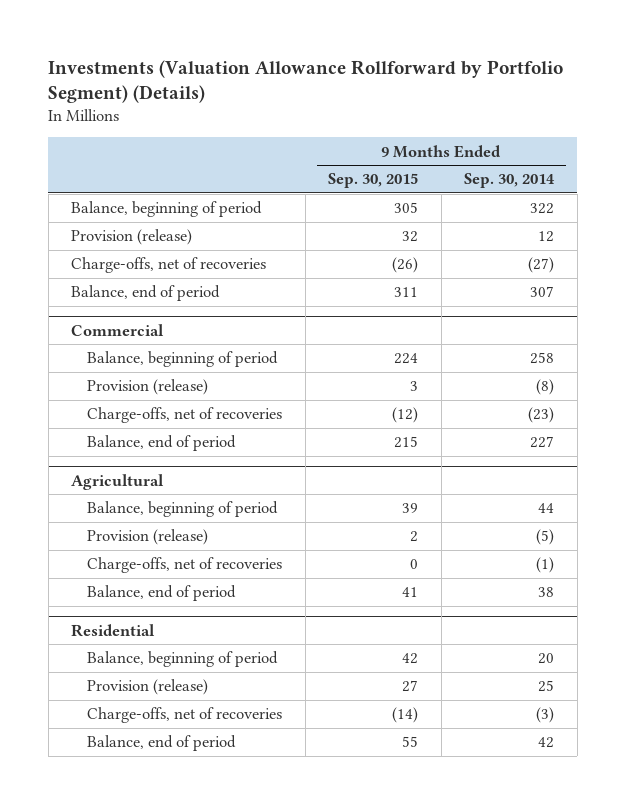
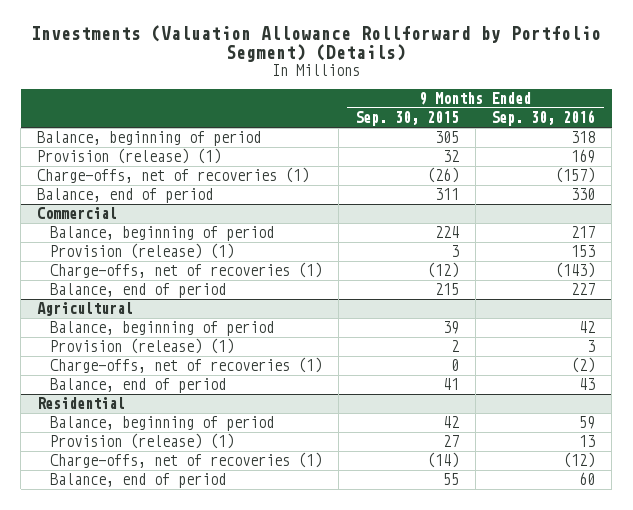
[464,173,556,189] Sep. 30, 2014 -> none
none -> [491,110,596,127] Sep. 30, 2016
[71,229,193,246] Provision (release) -> [37,148,222,165] Provision (release) (1)
[71,257,267,274] Charge-offs, net of recoveries -> [37,167,310,184] Charge-offs, net of recoveries (1)
[87,379,209,396] Provision (release) -> [50,243,235,260] Provision (release) (1)
[87,407,283,424] Charge-offs, net of recoveries -> [50,262,323,279] Charge-offs, net of recoveries (1)
[87,529,209,546] Provision (release) -> [50,338,235,355] Provision (release) (1)
[87,557,283,574] Charge-offs, net of recoveries -> [50,357,323,374] Charge-offs, net of recoveries (1)
[87,679,209,696] Provision (release) -> [50,433,235,450] Provision (release) (1)
[87,707,283,724] Charge-offs, net of recoveries -> [50,452,323,469] Charge-offs, net of recoveries (1)

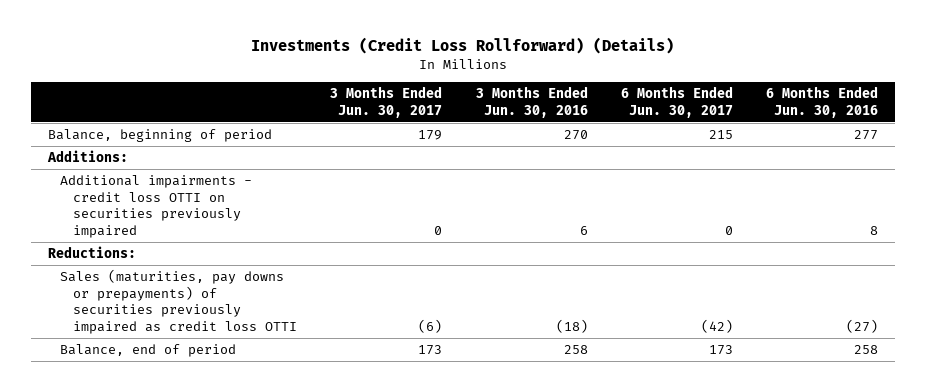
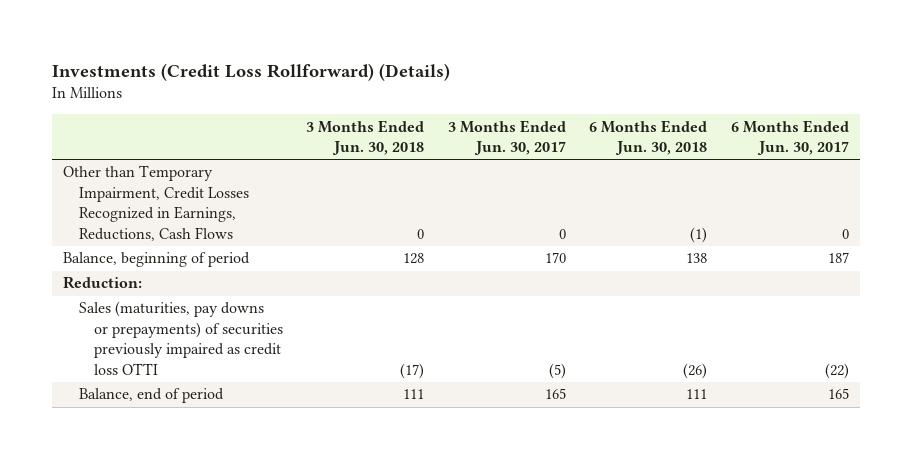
[475,86,588,118] 3 Months Ended Jun. 30, 2016 -> none
[766,86,879,118] 6 Months Ended Jun. 30, 2016 -> none
none -> [306,119,425,156] 3 Months Ended Jun. 30, 2018
none -> [589,119,708,156] 6 Months Ended Jun. 30, 2018
[46,150,128,163] Additions: -> none
[60,175,253,238] Additional impairments - credit loss OTTI on securities previously impaired -> none
none -> [63,165,249,241] Other than Temporary Impairment, Credit Losses Recognized in Earnings, Reductions, Cash Flows
[418,130,443,141] 179 -> [544,252,566,264] 170
[708,130,733,140] 215 -> [827,252,849,264] 187
[47,246,136,259] Reductions: -> [63,276,143,290] Reduction:
[418,318,443,333] (6) -> [548,362,566,379] (5)
[700,318,733,333] (42) -> [824,362,849,379] (22)
[418,345,443,356] 173 -> [544,388,566,400] 165
[708,345,733,356] 173 -> [827,388,849,400] 165

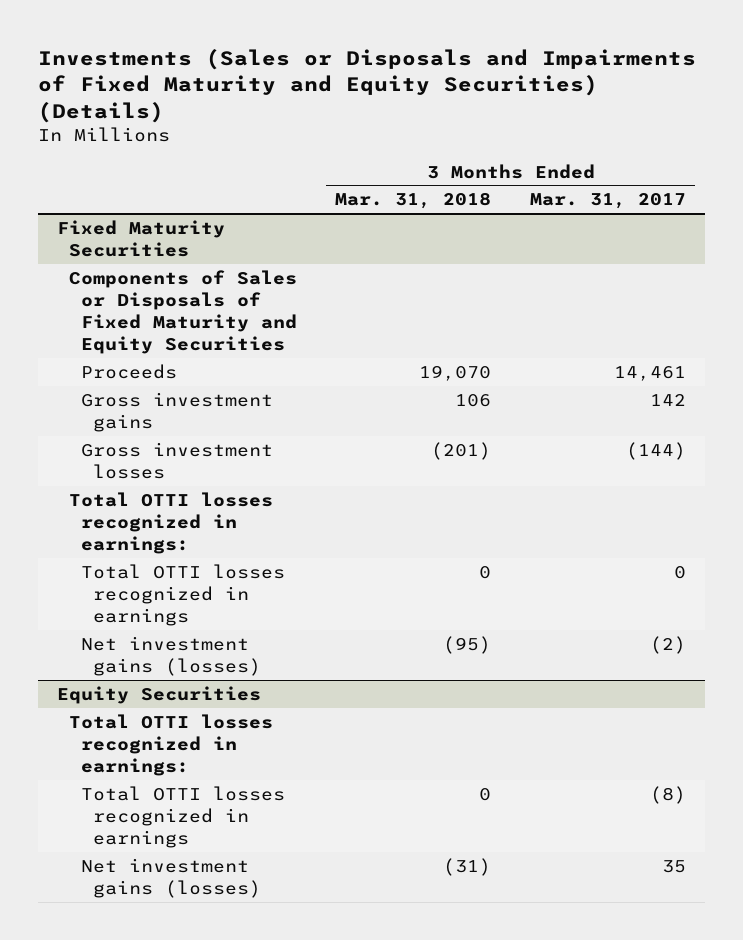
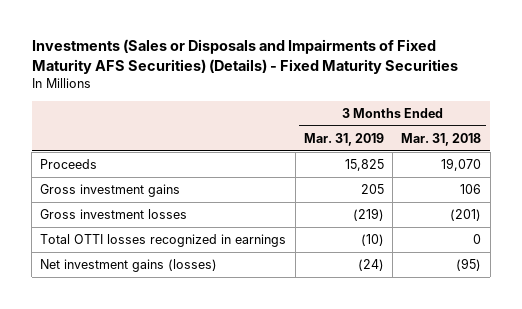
[38,48,697,123] Investments (Sales or Disposals and Impairments of Fixed Maturity and Equity Securities) (Details) -> [31,39,458,75] Investments (Sales or Disposals and Impairments of Fixed Maturity AFS Securities) (Details) - Fixed Maturity Securities
[529,193,686,210] Mar. 31, 2017 -> none
none -> [303,132,384,146] Mar. 31, 2019
[57,219,226,257] Fixed Maturity Securities -> none
[69,269,298,355] Components of Sales or Disposals of Fixed Maturity and Equity Securities -> none
[69,491,274,555] Total OTTI losses recognized in earnings: -> none
[57,685,262,704] Equity Securities -> none
[69,713,274,777] Total OTTI losses recognized in earnings: -> none
[81,785,286,849] Total OTTI losses recognized in earnings -> none
[81,857,262,898] Net investment gains (losses) -> none

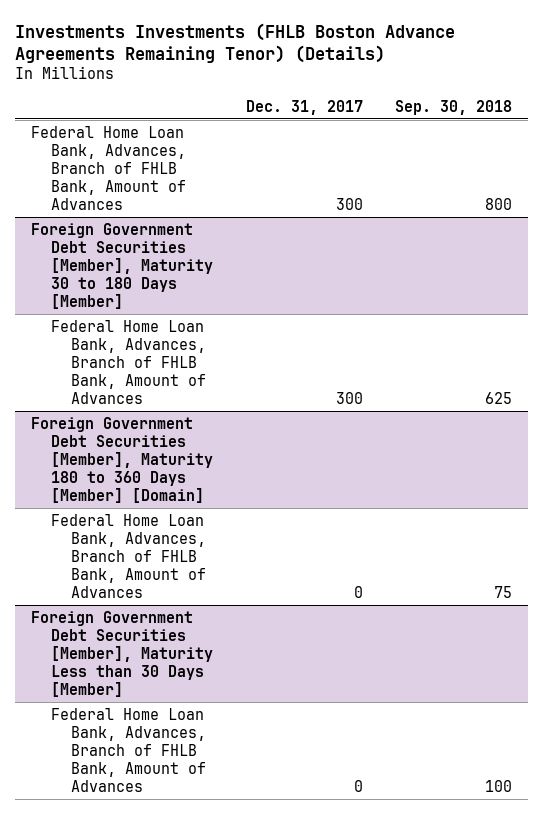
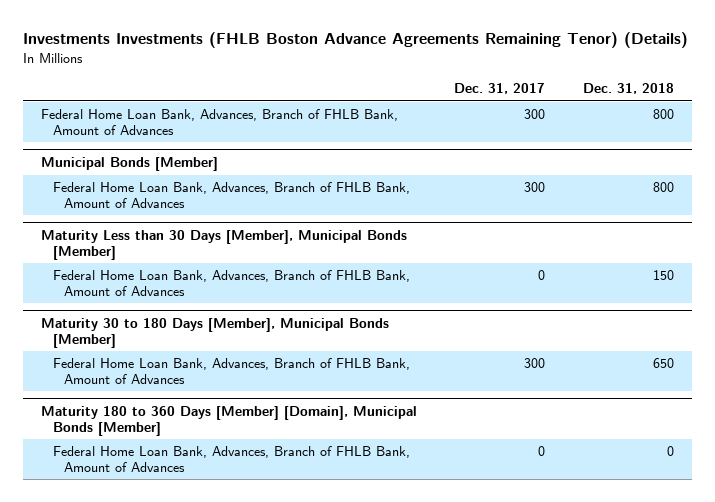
[395,99,513,115] Sep. 30, 2018 -> none
none -> [582,83,674,95] Dec. 31, 2018
[31,222,214,310] Foreign Government Debt Securities [Member], Maturity 30 to 180 Days [Member] -> none
none -> [41,157,219,172] Municipal Bonds [Member]
[31,416,214,504] Foreign Government Debt Securities [Member], Maturity 180 to 360 Days [Member] [Domain] -> none
none -> [41,230,408,260] Maturity Less than 30 Days [Member], Municipal Bonds [Member]
[31,610,214,698] Foreign Government Debt Securities [Member], Maturity Less than 30 Days [Member] -> none
none -> [41,318,390,348] Maturity 30 to 180 Days [Member], Municipal Bonds [Member]
none -> [52,358,410,384] Federal Home Loan Bank, Advances, Branch of FHLB Bank, Amount of Advances
none -> [41,406,418,436] Maturity 180 to 360 Days [Member] [Domain], Municipal Bonds [Member]

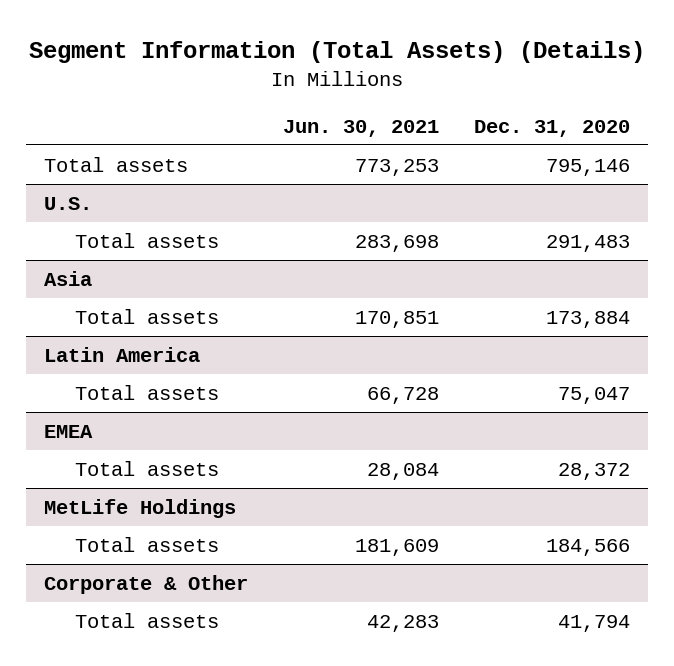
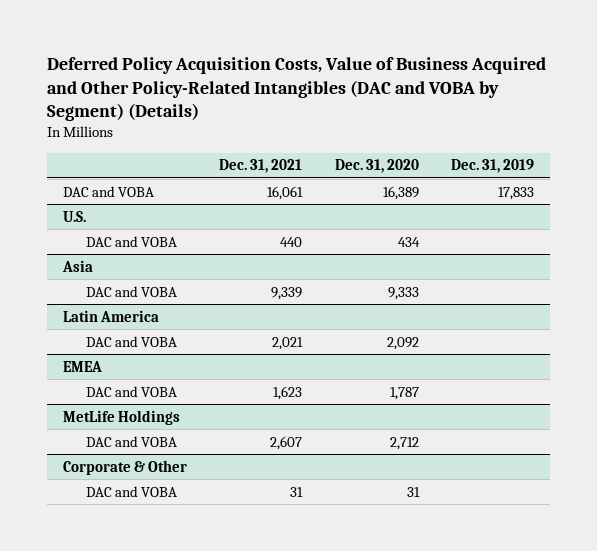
[28,41,645,64] Segment Information (Total Assets) (Details) -> [46,57,546,122] Deferred Policy Acquisition Costs, Value of Business Acquired and Other Policy-Related Intangibles (DAC and VOBA by Segment) (Details)
[282,119,439,137] Jun. 30, 2021 -> none
none -> [219,159,303,174] Dec. 31, 2021
none -> [451,159,535,174] Dec. 31, 2019
[43,156,188,172] Total assets -> none
none -> [62,185,154,197] DAC and VOBA
[75,232,220,248] Total assets -> none
none -> [86,235,178,247] DAC and VOBA
[75,308,220,324] Total assets -> none
none -> [86,285,178,297] DAC and VOBA
[75,384,220,400] Total assets -> none
none -> [86,335,178,347] DAC and VOBA
[75,460,220,476] Total assets -> none
none -> [86,385,178,397] DAC and VOBA
[75,536,220,552] Total assets -> none
none -> [86,435,178,447] DAC and VOBA
[75,612,220,628] Total assets -> none
none -> [86,485,178,497] DAC and VOBA

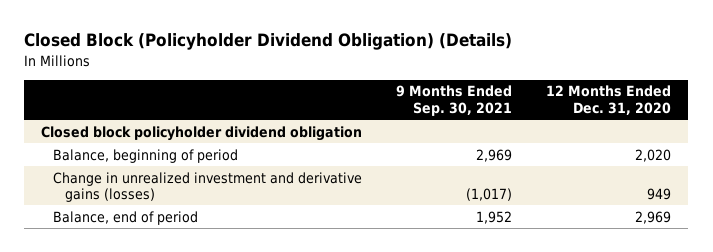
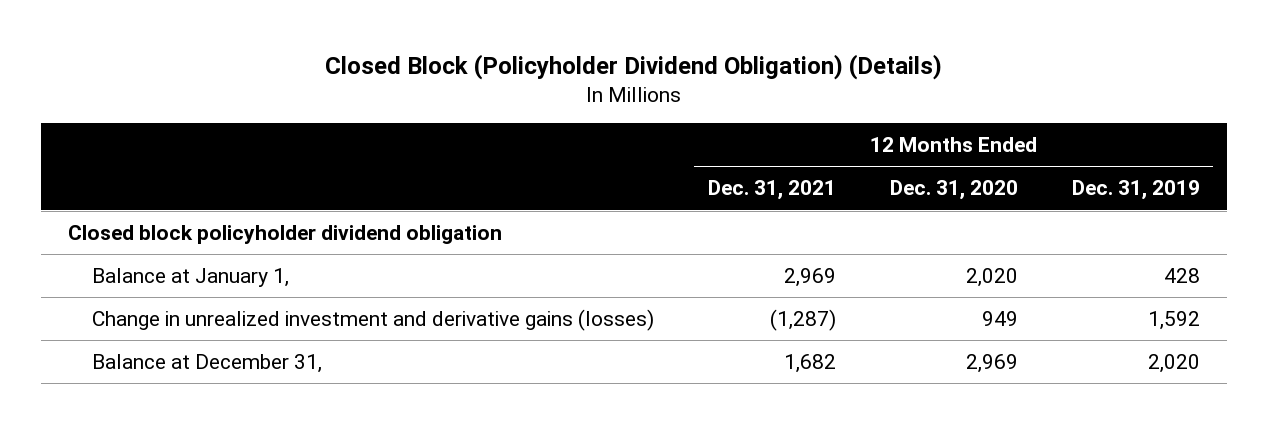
[396,85,513,117] 9 Months Ended Sep. 30, 2021 -> none
none -> [707,180,836,201] Dec. 31, 2021
none -> [1071,180,1200,201] Dec. 31, 2019
[53,148,239,163] Balance, beginning of period -> [91,268,289,288] Balance at January 1,
[53,210,199,225] Balance, end of period -> [91,354,322,374] Balance at December 31,

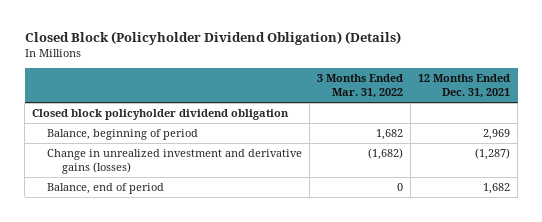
[889,180,1018,201] Dec. 31, 2020 -> none
[1071,180,1200,201] Dec. 31, 2019 -> none
none -> [316,74,403,99] 3 Months Ended Mar. 31, 2022
[91,268,289,288] Balance at January 1, -> [46,129,198,141] Balance, beginning of period
[91,354,322,374] Balance at December 31, -> [46,183,164,195] Balance, end of period

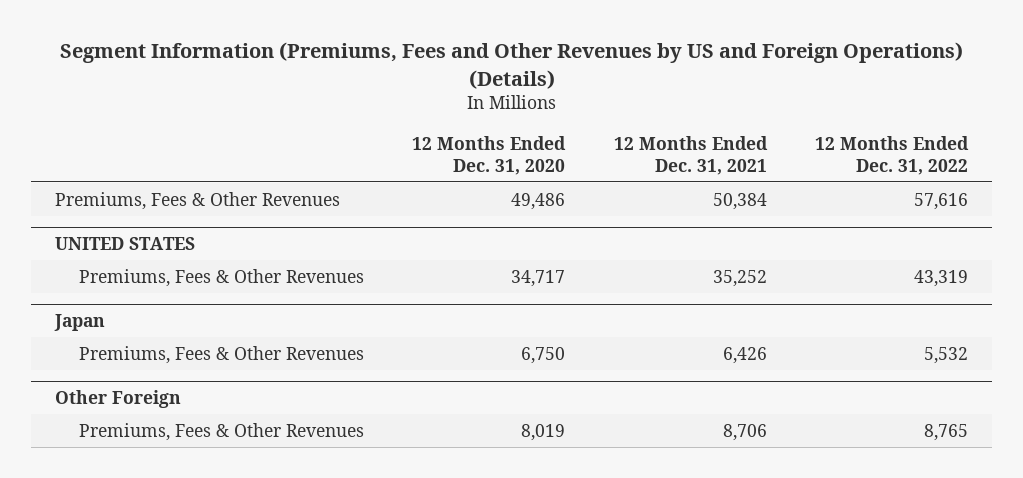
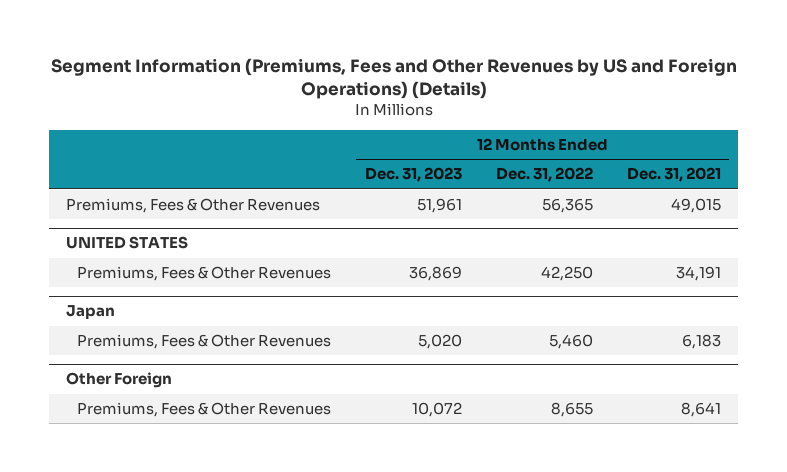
[412,135,567,175] 12 Months Ended Dec. 31, 2020 -> none
none -> [364,167,462,183] Dec. 31, 2023
[712,192,767,210] 50,384 -> [670,198,721,214] 49,015
[914,192,969,210] 57,616 -> [541,198,593,214] 56,365
[712,269,767,287] 35,252 -> [675,266,721,282] 34,191
[914,269,969,287] 43,319 -> [540,266,593,282] 42,250
[722,346,767,364] 6,426 -> [681,334,721,350] 6,183
[924,346,969,364] 5,532 -> [548,334,593,350] 5,460
[722,423,767,441] 8,706 -> [680,402,721,418] 8,641
[924,423,969,441] 8,765 -> [550,402,593,418] 8,655

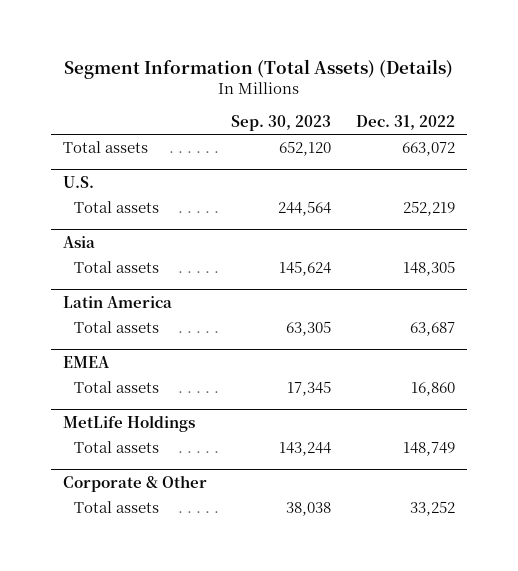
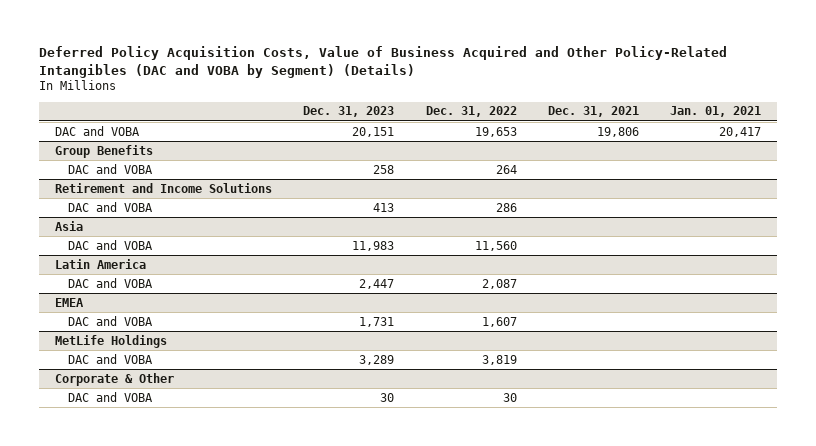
[63,58,453,79] Segment Information (Total Assets) (Details) -> [39,46,728,78] Deferred Policy Acquisition Costs, Value of Business Acquired and Other Policy-Related Intangibles (DAC and VOBA by Segment) (Details)
[231,115,332,132] Sep. 30, 2023 -> none
none -> [303,106,395,118] Dec. 31, 2023
none -> [547,106,639,118] Dec. 31, 2021
none -> [670,106,762,118] Jan. 01, 2021
[62,141,148,154] Total assets -> none
[62,175,94,188] U.S. -> none
[73,201,159,214] Total assets -> none
none -> [55,125,141,136] DAC and VOBA
none -> [55,144,154,158] Group Benefits
none -> [67,163,153,174] DAC and VOBA
none -> [55,182,273,193] Retirement and Income Solutions
none -> [67,201,153,212] DAC and VOBA
[73,261,159,274] Total assets -> none
none -> [67,239,153,250] DAC and VOBA
[73,321,159,334] Total assets -> none
none -> [67,277,153,288] DAC and VOBA
[73,381,159,394] Total assets -> none
none -> [67,315,153,326] DAC and VOBA
[73,441,159,454] Total assets -> none
none -> [67,353,153,364] DAC and VOBA
[73,501,159,514] Total assets -> none
none -> [67,391,153,402] DAC and VOBA

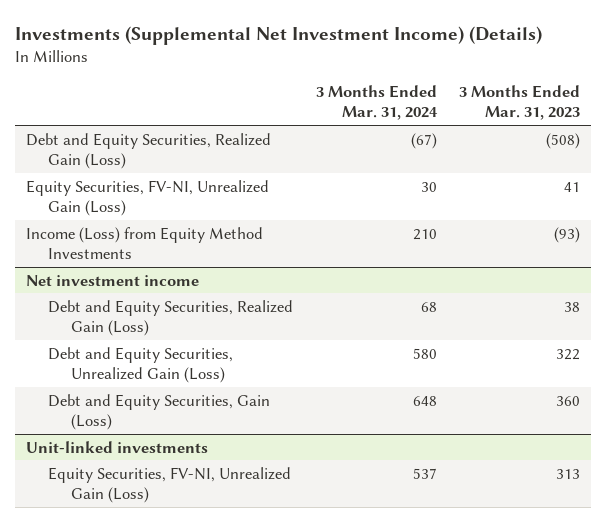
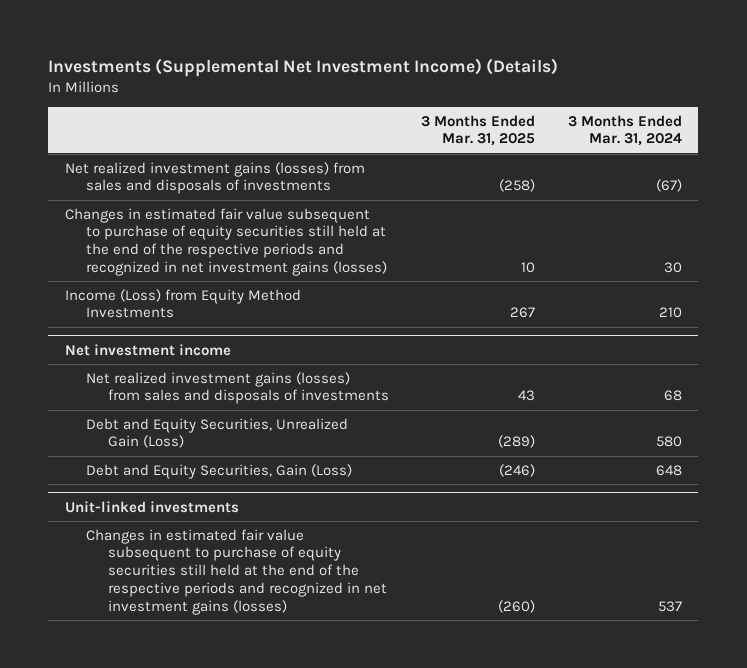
[459,85,581,121] 3 Months Ended Mar. 31, 2023 -> none
none -> [421,114,536,147] 3 Months Ended Mar. 31, 2025
[25,132,271,169] Debt and Equity Securities, Realized Gain (Loss) -> [64,161,365,195] Net realized investment gains (losses) from sales and disposals of investments
[25,179,269,216] Equity Securities, FV-NI, Unrealized Gain (Loss) -> [64,207,388,277] Changes in estimated fair value subsequent to purchase of equity securities still held at the end of the respective periods and recognized in net investment gains (losses)
[48,299,294,336] Debt and Equity Securities, Realized Gain (Loss) -> [86,371,389,405] Net realized investment gains (losses) from sales and disposals of investments
[48,466,292,503] Equity Securities, FV-NI, Unrealized Gain (Loss) -> [86,528,387,615] Changes in estimated fair value subsequent to purchase of equity securities still held at the end of the respective periods and recognized in net investment gains (losses)

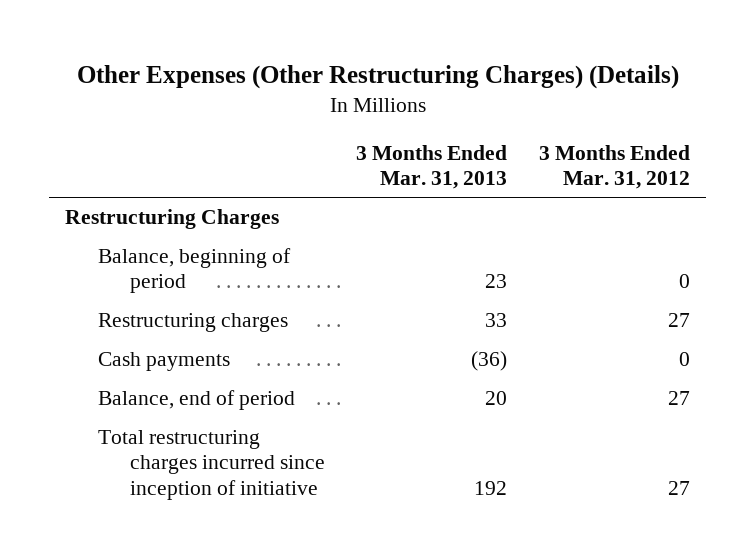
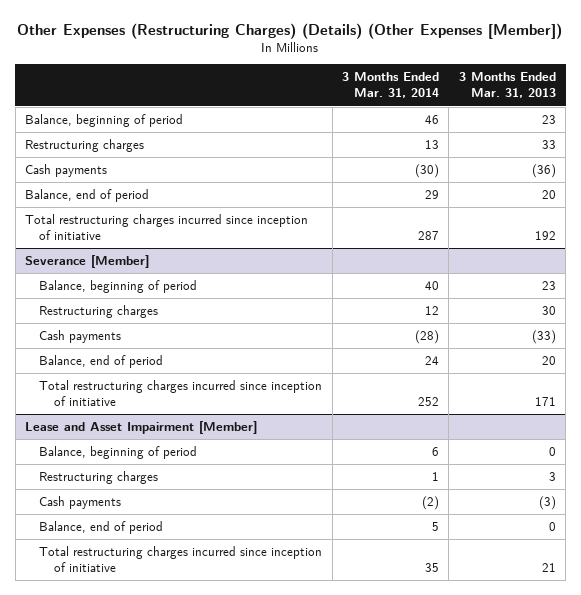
[76,64,679,89] Other Expenses (Other Restructuring Charges) (Details) -> [17,22,563,39] Other Expenses (Restructuring Charges) (Details) (Other Expenses [Member])
[538,144,690,190] 3 Months Ended Mar. 31, 2012 -> none
none -> [342,72,440,99] 3 Months Ended Mar. 31, 2014
[65,209,280,230] Restructuring Charges -> none
none -> [25,255,150,269] Severance [Member]
none -> [39,280,198,294] Balance, beginning of period
none -> [39,305,159,319] Restructuring charges
none -> [39,330,122,344] Cash payments
none -> [39,355,164,369] Balance, end of period
none -> [39,380,323,407] Total restructuring charges incurred since inception of initiative
none -> [25,421,258,435] Lease and Asset Impairment [Member]
none -> [39,446,198,460] Balance, beginning of period
none -> [39,471,159,485] Restructuring charges
none -> [39,496,122,510] Cash payments
none -> [39,521,164,535] Balance, end of period
none -> [39,546,323,573] Total restructuring charges incurred since inception of initiative

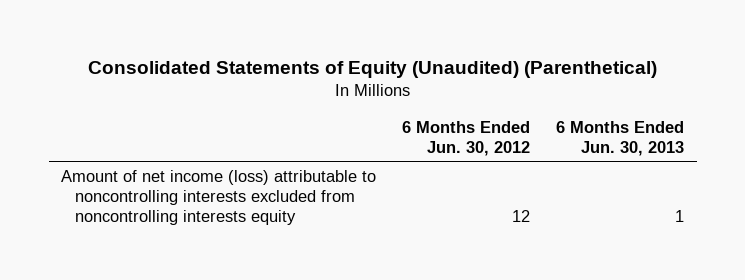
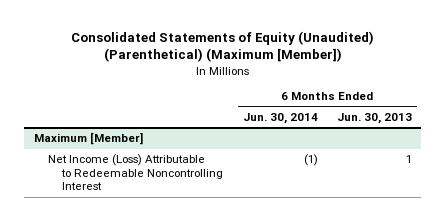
[87,61,657,79] Consolidated Statements of Equity (Unaudited) (Parenthetical) -> [70,30,374,63] Consolidated Statements of Equity (Unaudited) (Parenthetical) (Maximum [Member])
[402,120,531,156] 6 Months Ended Jun. 30, 2012 -> none
none -> [242,113,318,125] Jun. 30, 2014
none -> [33,132,143,146] Maximum [Member]
[61,169,377,226] Amount of net income (loss) attributable to noncontrolling interests excluded from noncontrolling interests equity -> [48,154,224,191] Net Income (Loss) Attributable to Redeemable Noncontrolling Interest

